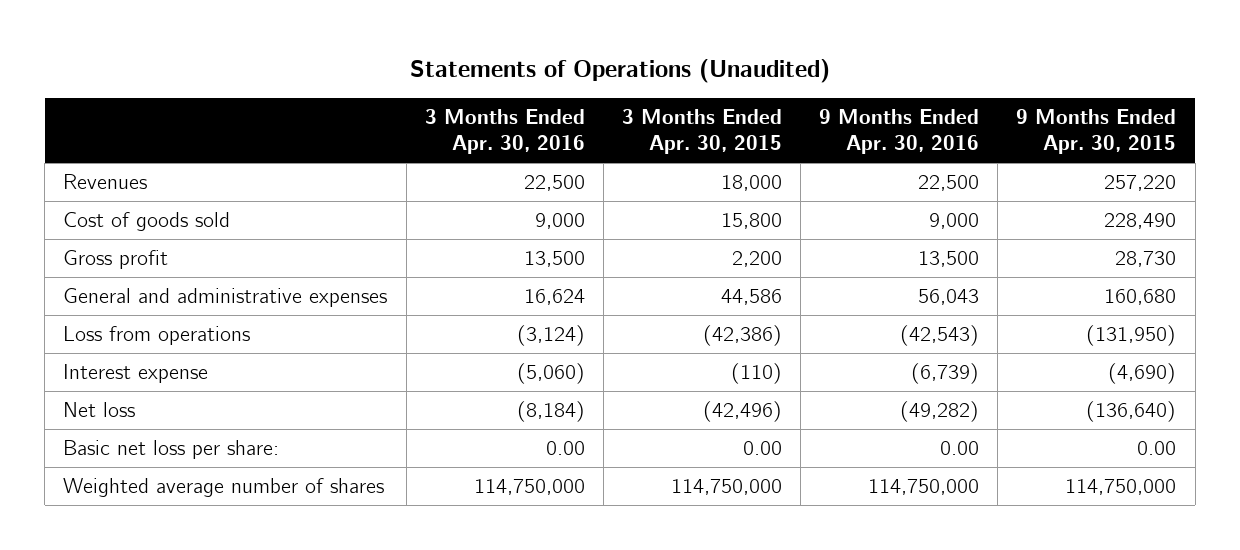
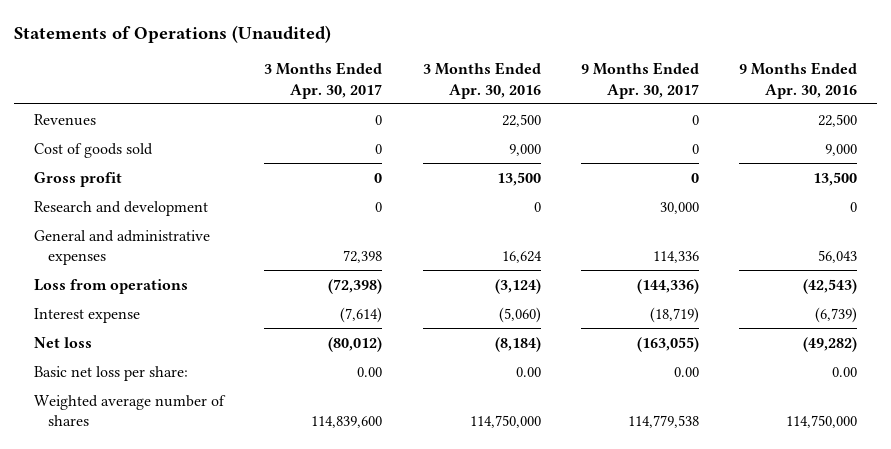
[621,108,782,155] 3 Months Ended Apr. 30, 2015 -> none
[1016,108,1177,155] 9 Months Ended Apr. 30, 2015 -> none
none -> [264,62,383,99] 3 Months Ended Apr. 30, 2017
none -> [580,62,699,99] 9 Months Ended Apr. 30, 2017
none -> [34,200,209,216] Research and development

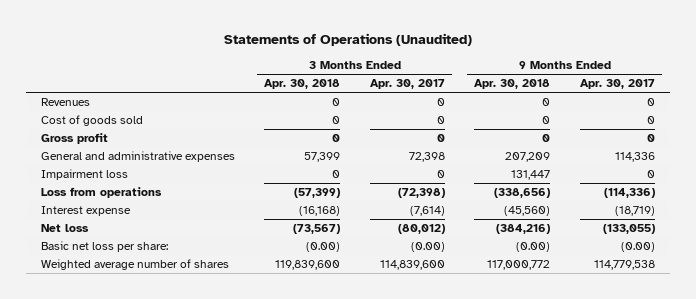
[422,62,541,99] 3 Months Ended Apr. 30, 2016 -> none
[739,62,858,99] 9 Months Ended Apr. 30, 2016 -> none
none -> [264,79,341,90] Apr. 30, 2018
none -> [474,79,551,90] Apr. 30, 2018
[34,200,209,216] Research and development -> none
none -> [40,169,128,181] Impairment loss
[636,278,699,294] (144,336) -> [604,188,656,199] (114,336)
[636,336,699,352] (163,055) -> [603,224,656,235] (133,055)
[357,366,383,377] 0.00 -> [410,242,445,253] (0.00)
[673,366,699,377] 0.00 -> [621,242,656,253] (0.00)

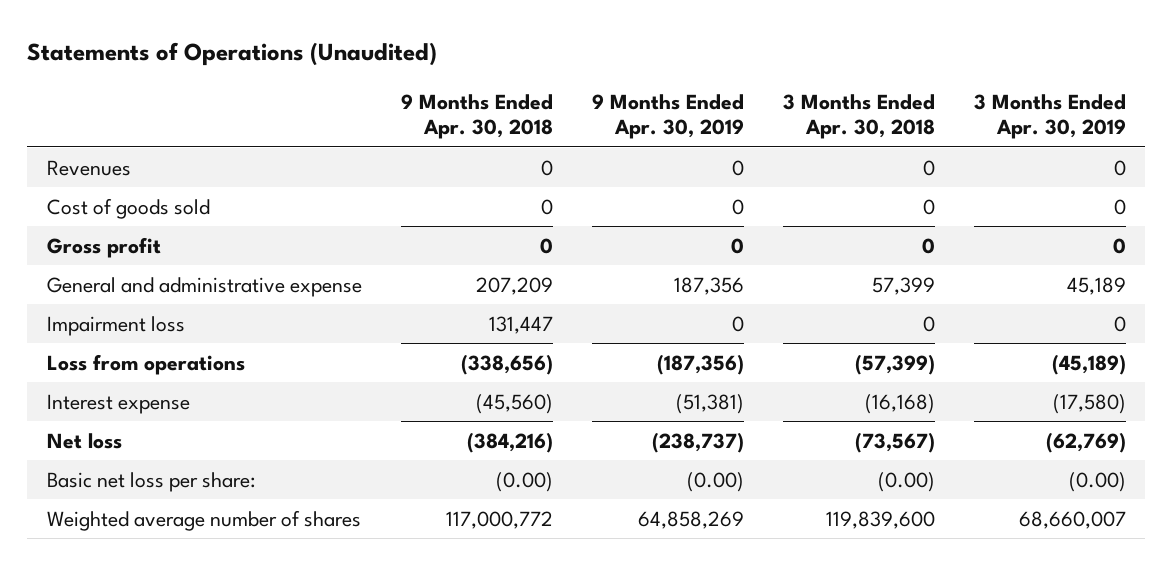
[369,79,445,90] Apr. 30, 2017 -> none
[580,79,656,90] Apr. 30, 2017 -> none
none -> [591,93,744,140] 9 Months Ended Apr. 30, 2019
none -> [973,93,1126,140] 3 Months Ended Apr. 30, 2019
[40,151,235,163] General and administrative expenses -> [46,276,362,297] General and administrative expense

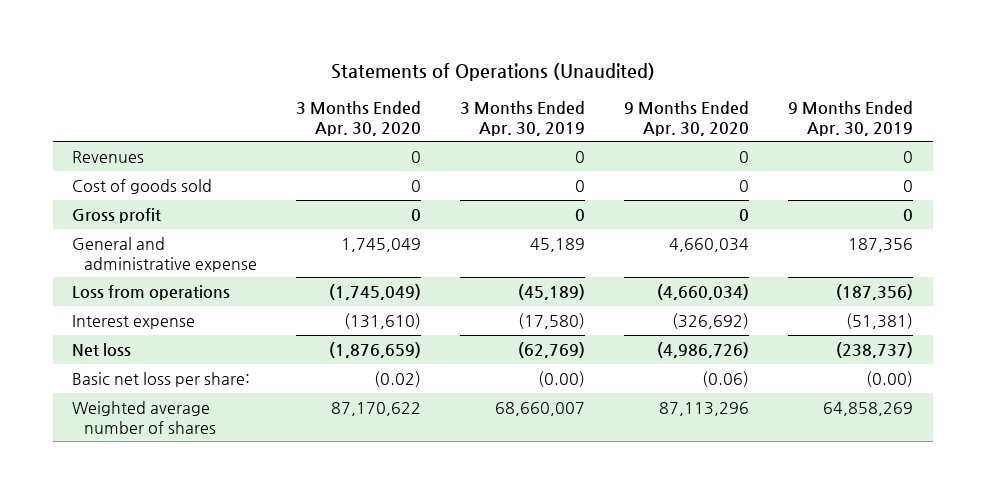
[400,93,553,140] 9 Months Ended Apr. 30, 2018 -> none
[782,93,935,140] 3 Months Ended Apr. 30, 2018 -> none
none -> [295,101,421,136] 3 Months Ended Apr. 30, 2020
none -> [624,101,750,136] 9 Months Ended Apr. 30, 2020
[46,315,185,336] Impairment loss -> none

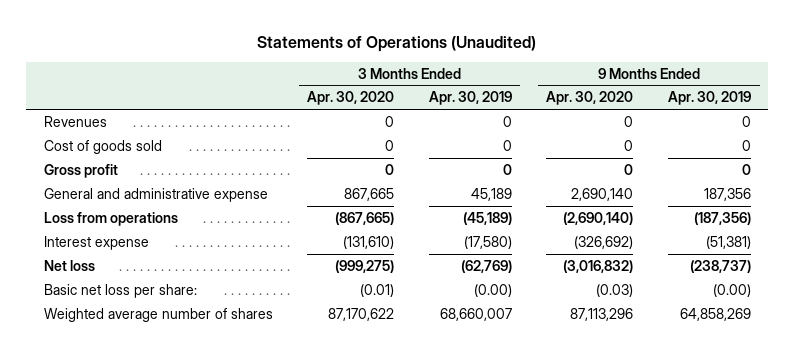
[340,237,421,252] 1,745,049 -> [344,187,395,201] 867,665
[669,237,750,252] 4,660,034 -> [571,187,634,201] 2,690,140
[328,283,421,300] (1,745,049) -> [335,211,395,225] (867,665)
[657,283,750,300] (4,660,034) -> [563,211,634,225] (2,690,140)
[328,341,421,358] (1,876,659) -> [335,259,395,273] (999,275)
[657,341,750,358] (4,986,726) -> [563,259,634,273] (3,016,832)
[373,370,421,387] (0.02) -> [360,283,395,297] (0.01)
[702,370,750,387] (0.06) -> [596,283,634,297] (0.03)

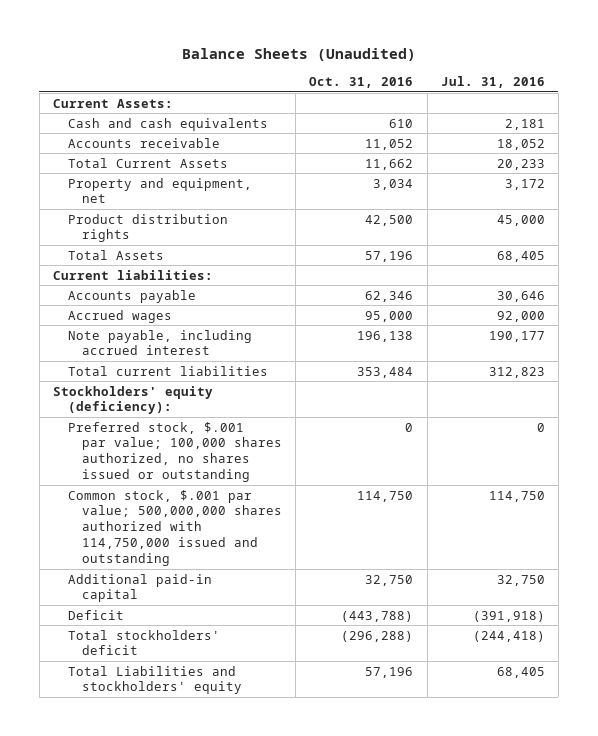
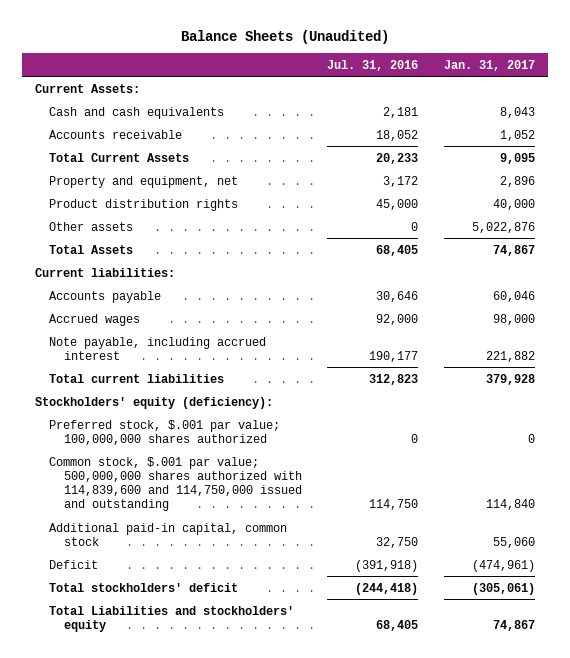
[309,77,414,89] Oct. 31, 2016 -> none
none -> [444,59,536,71] Jan. 31, 2017
none -> [49,221,134,231] Other assets
[67,421,283,483] Preferred stock, $.001 par value; 100,000 shares authorized, no shares issued or outstanding -> [49,419,281,445] Preferred stock, $.001 par value; 100,000,000 shares authorized
[67,489,283,567] Common stock, $.001 par value; 500,000,000 shares authorized with 114,750,000 issued and outstanding -> [49,456,302,511] Common stock, $.001 par value; 500,000,000 shares authorized with 114,839,600 and 114,750,000 issued and outstanding
[67,573,212,603] Additional paid-in capital -> [49,522,288,546] Additional paid-in capital, common stock

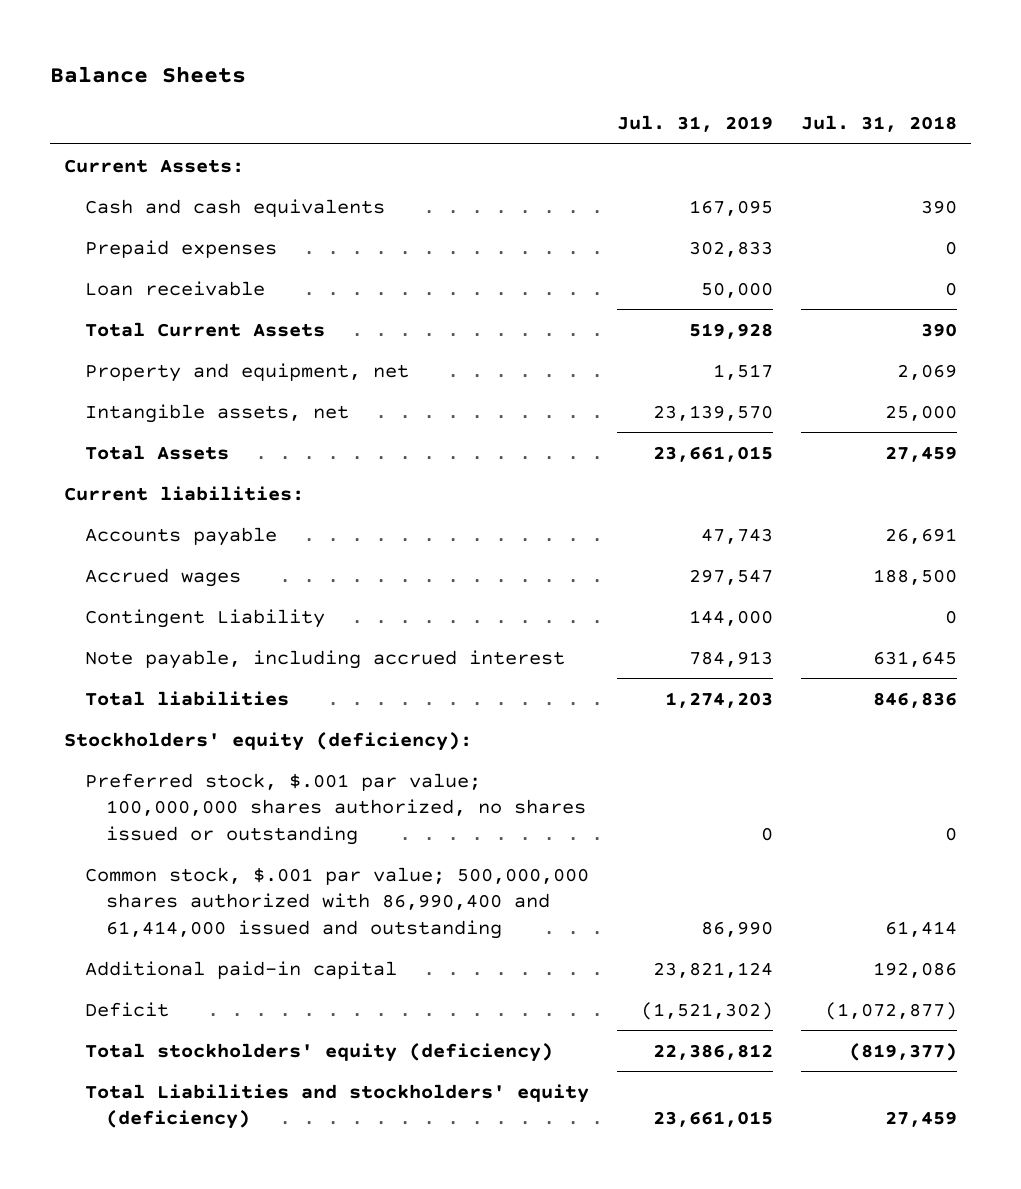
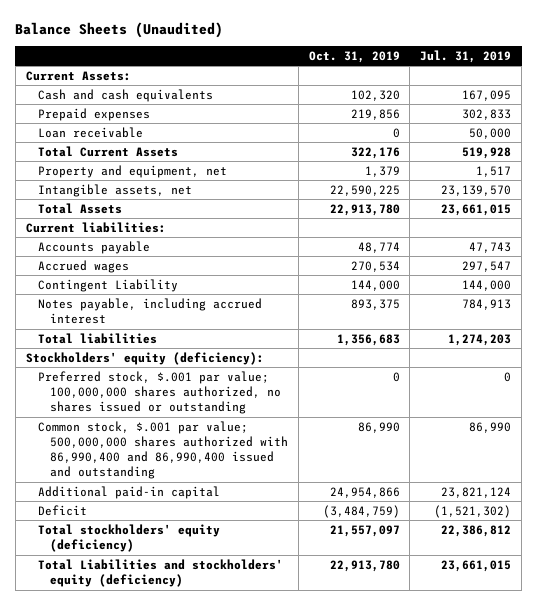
[50,65,247,83] Balance Sheets -> [15,21,224,38] Balance Sheets (Unaudited)
[800,114,957,132] Jul. 31, 2018 -> none
none -> [308,50,400,63] Oct. 31, 2019
[85,649,566,669] Note payable, including accrued interest -> [37,297,262,325] Notes payable, including accrued interest
[85,866,590,939] Common stock, $.001 par value; 500,000,000 shares authorized with 86,990,400 and 61,414,000 issued and outstanding -> [37,420,288,480] Common stock, $.001 par value; 500,000,000 shares authorized with 86,990,400 and 86,990,400 issued and outstanding

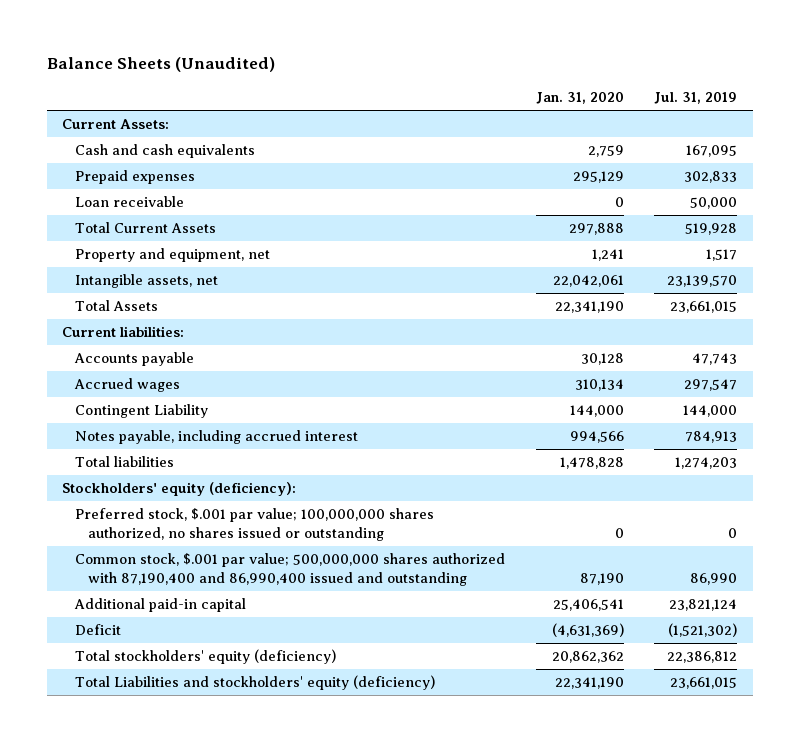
[308,50,400,63] Oct. 31, 2019 -> none
none -> [535,92,624,105] Jan. 31, 2020
[37,420,288,480] Common stock, $.001 par value; 500,000,000 shares authorized with 86,990,400 and 86,990,400 issued and outstanding -> [75,553,506,587] Common stock, $.001 par value; 500,000,000 shares authorized with 87,190,400 and 86,990,400 issued and outstanding

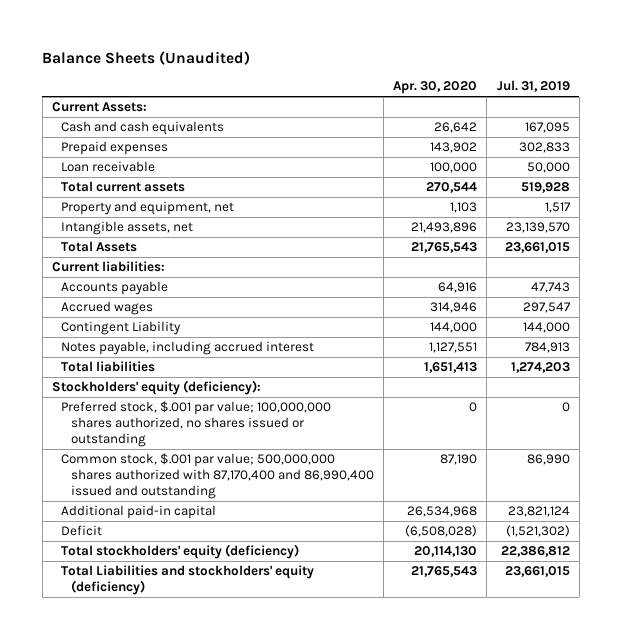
[535,92,624,105] Jan. 31, 2020 -> none
none -> [393,81,478,95] Apr. 30, 2020
[75,222,217,234] Total Current Assets -> [61,181,186,193] Total current assets
[75,553,506,587] Common stock, $.001 par value; 500,000,000 shares authorized with 87,190,400 and 86,990,400 issued and outstanding -> [61,453,374,500] Common stock, $.001 par value; 500,000,000 shares authorized with 87,170,400 and 86,990,400 issued and outstanding

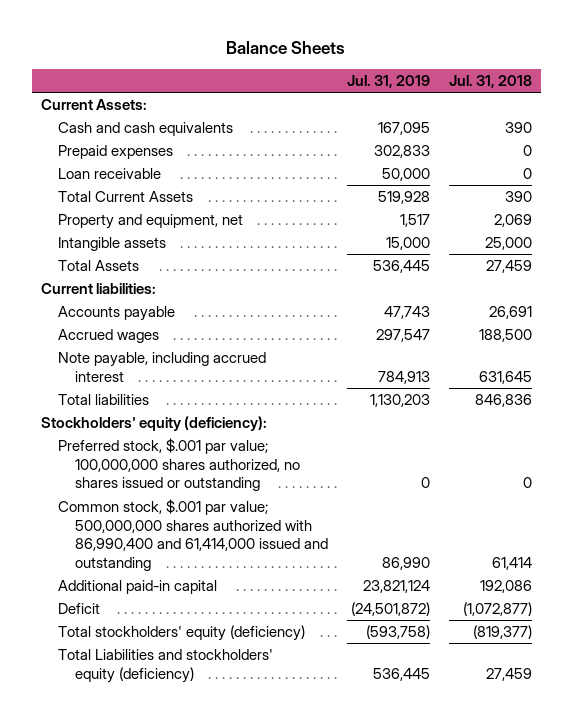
[42,50,251,65] Balance Sheets (Unaudited) -> [226,41,346,55] Balance Sheets
[393,81,478,95] Apr. 30, 2020 -> none
none -> [448,75,532,89] Jul. 31, 2018
[61,181,186,193] Total current assets -> [57,190,193,202] Total Current Assets
[61,221,194,236] Intangible assets, net -> [57,236,166,251] Intangible assets
[505,222,570,234] 23,139,570 -> [385,236,430,250] 15,000
[504,242,570,254] 23,661,015 -> [372,259,430,273] 536,445
[61,321,182,336] Contingent Liability -> none
[61,341,315,356] Notes payable, including accrued interest -> [57,351,266,382] Note payable, including accrued interest
[510,362,570,374] 1,274,203 -> [369,393,430,407] 1,130,203
[61,453,374,500] Common stock, $.001 par value; 500,000,000 shares authorized with 87,170,400 and 86,990,400 issued and outstanding -> [57,498,328,572] Common stock, $.001 par value; 500,000,000 shares authorized with 86,990,400 and 61,414,000 issued and outstanding
[505,525,570,538] (1,521,302) -> [350,601,430,616] (24,501,872)
[500,546,570,558] 22,386,812 -> [365,624,430,639] (593,758)
[504,566,570,578] 23,661,015 -> [372,667,430,681] 536,445

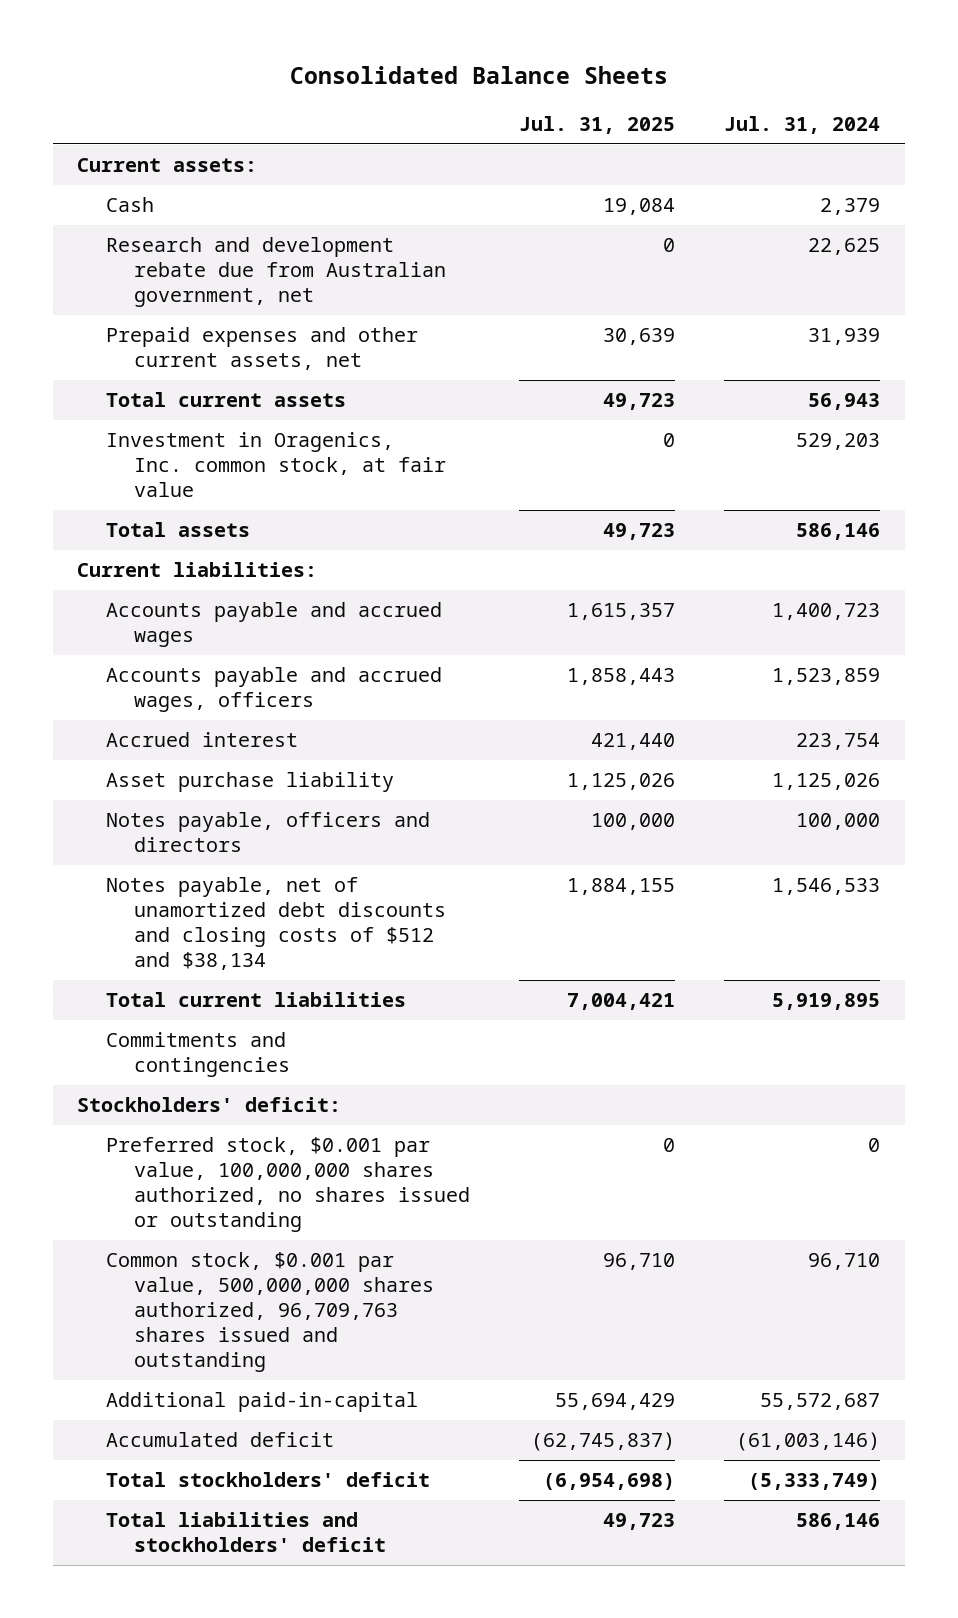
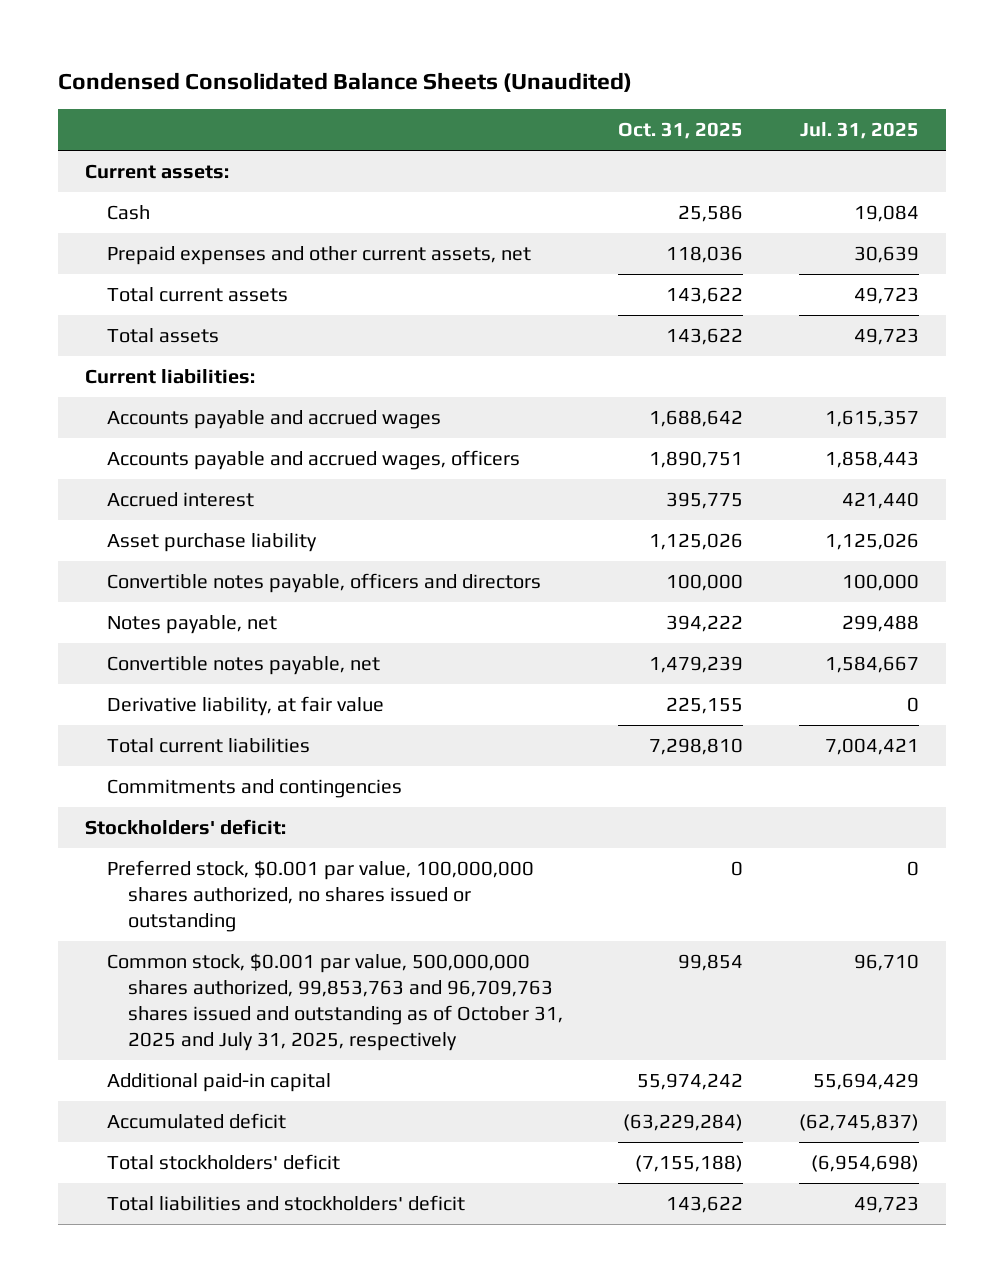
[289,65,668,84] Consolidated Balance Sheets -> [57,71,632,92] Condensed Consolidated Balance Sheets (Unaudited)
[724,116,881,135] Jul. 31, 2024 -> none
none -> [618,121,744,139] Oct. 31, 2025
[105,237,446,308] Research and development rebate due from Australian government, net -> none
[105,432,446,498] Investment in Oragenics, Inc. common stock, at fair value -> none
[105,877,446,971] Notes payable, net of unamortized debt discounts and closing costs of $512 and $38,134 -> none
[105,812,430,853] Notes payable, officers and directors -> [106,573,541,594] Convertible notes payable, officers and directors
none -> [106,615,277,635] Notes payable, net
none -> [106,656,380,676] Convertible notes payable, net
none -> [106,696,384,717] Derivative liability, at fair value
[105,1252,434,1373] Common stock, $0.001 par value, 500,000,000 shares authorized, 96,709,763 shares issued and outstanding -> [106,953,564,1051] Common stock, $0.001 par value, 500,000,000 shares authorized, 99,853,763 and 96,709,763 shares issued and outstanding as of October 31, 2025 and July 31, 2025, respectively
[105,1392,418,1413] Additional paid-in-capital -> [106,1073,331,1093] Additional paid-in capital

